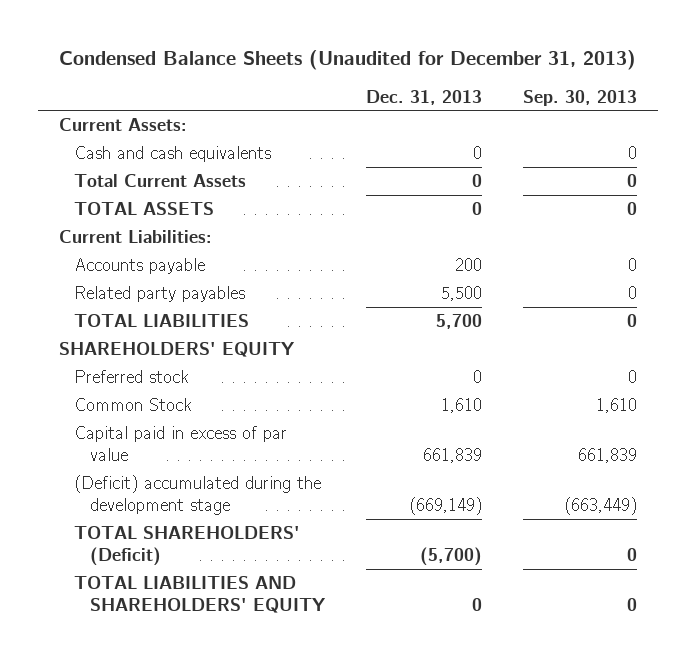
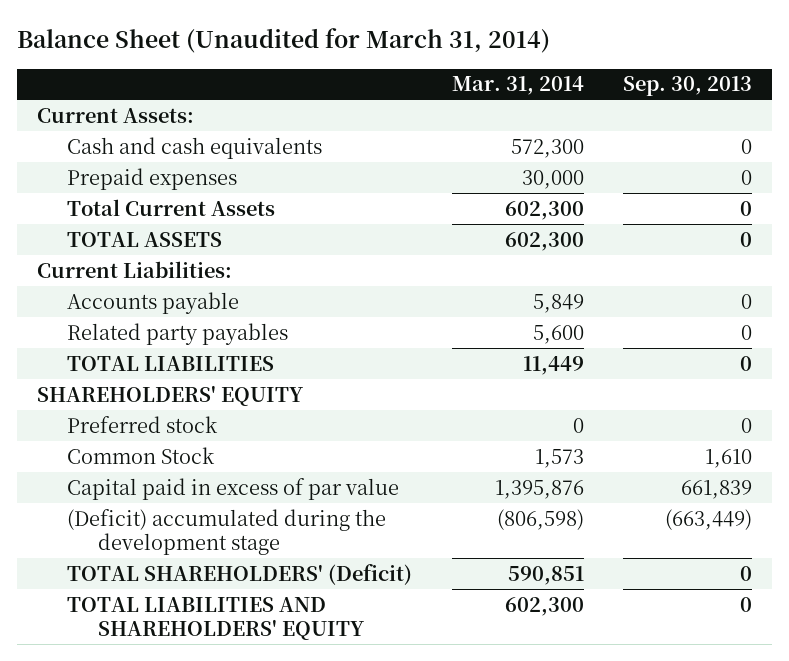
[59,50,637,71] Condensed Balance Sheets (Unaudited for December 31, 2013) -> [17,28,551,54] Balance Sheet (Unaudited for March 31, 2014)
[366,89,483,105] Dec. 31, 2013 -> none
none -> [451,76,584,96] Mar. 31, 2014
none -> [67,167,238,190] Prepaid expenses

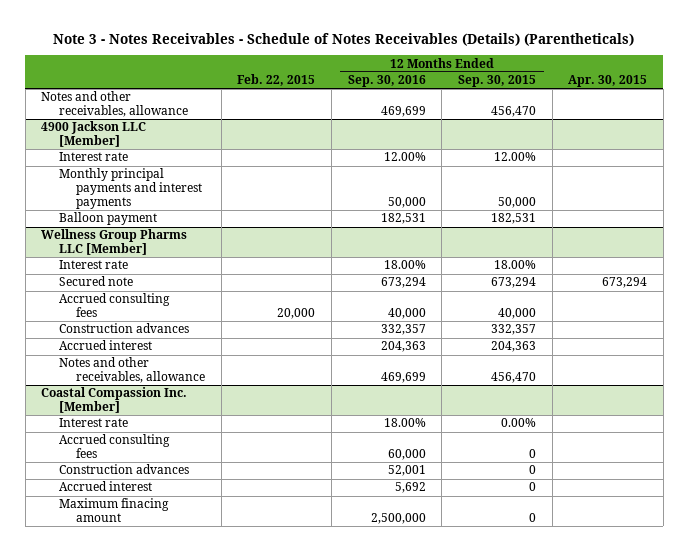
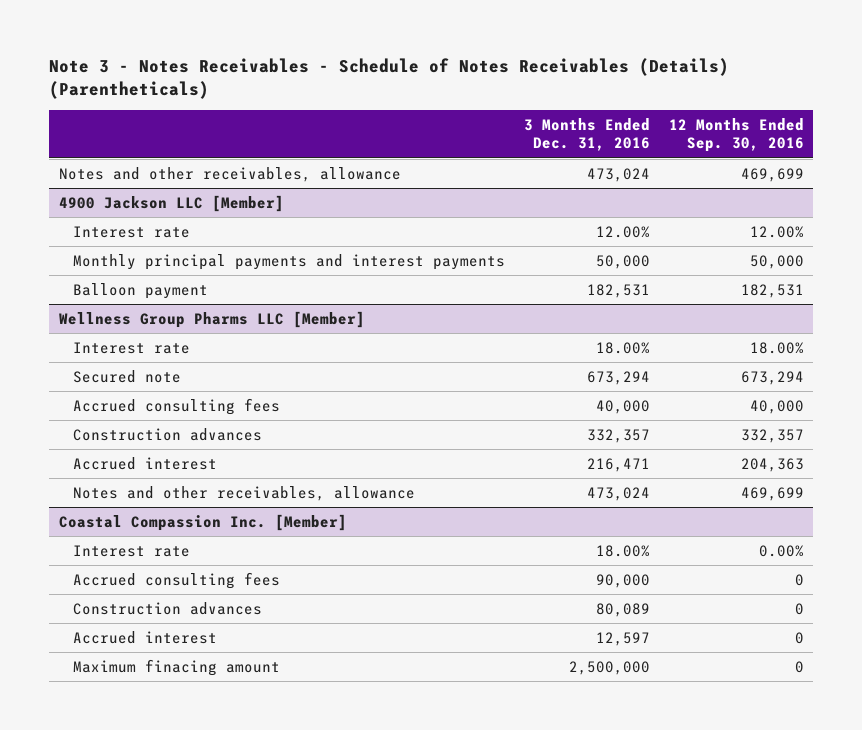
[237,74,316,87] Feb. 22, 2015 -> none
[458,75,537,88] Sep. 30, 2015 -> none
[568,75,648,88] Apr. 30, 2015 -> none
none -> [523,118,650,152] 3 Months Ended Dec. 31, 2016
[383,418,426,428] 18.00% -> [758,544,804,557] 0.00%
[387,449,426,461] 60,000 -> [794,573,804,586] 0
[387,465,426,477] 52,001 -> [794,602,804,615] 0
[394,482,426,494] 5,692 -> [794,631,804,644] 0
[370,513,426,525] 2,500,000 -> [794,660,804,673] 0

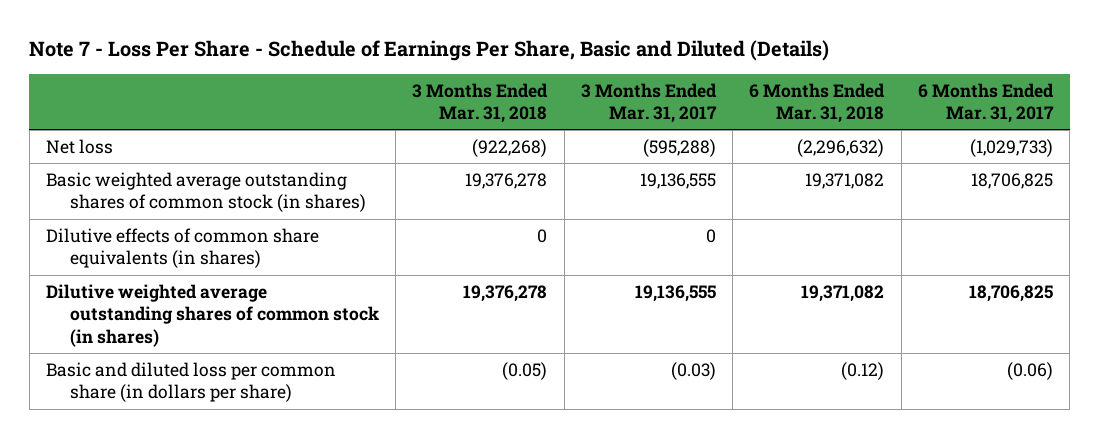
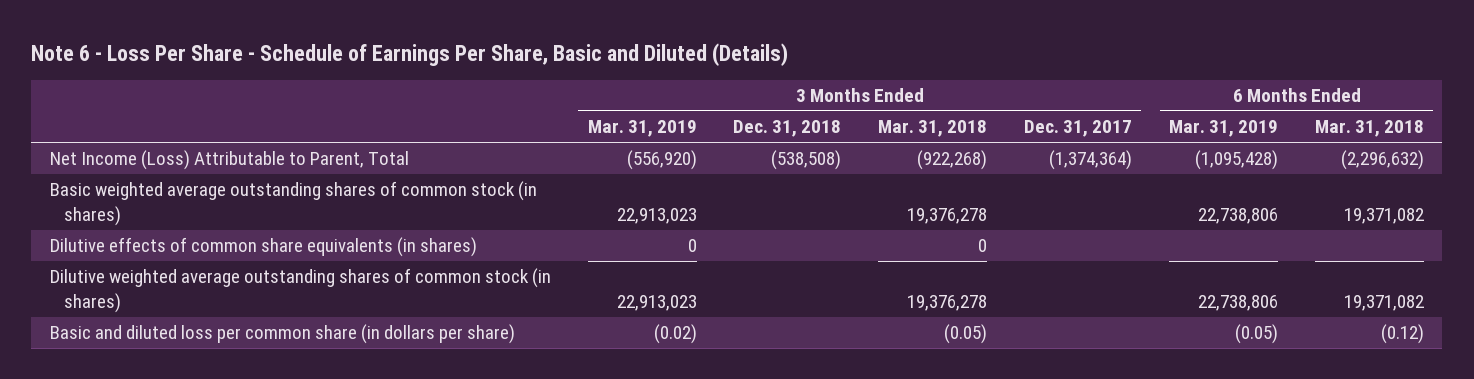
[29,40,830,62] Note 7 - Loss Per Share - Schedule of Earnings Per Share, Basic and Diluted (Details) -> [31,42,789,66] Note 6 - Loss Per Share - Schedule of Earnings Per Share, Basic and Diluted (Details)
[580,82,717,124] 3 Months Ended Mar. 31, 2017 -> none
[917,82,1054,124] 6 Months Ended Mar. 31, 2017 -> none
none -> [587,120,697,138] Mar. 31, 2019
none -> [733,120,842,138] Dec. 31, 2018
none -> [1024,120,1133,138] Dec. 31, 2017
none -> [1169,120,1279,138] Mar. 31, 2019
[45,138,113,154] Net loss -> [49,150,409,171] Net Income (Loss) Attributable to Parent, Total

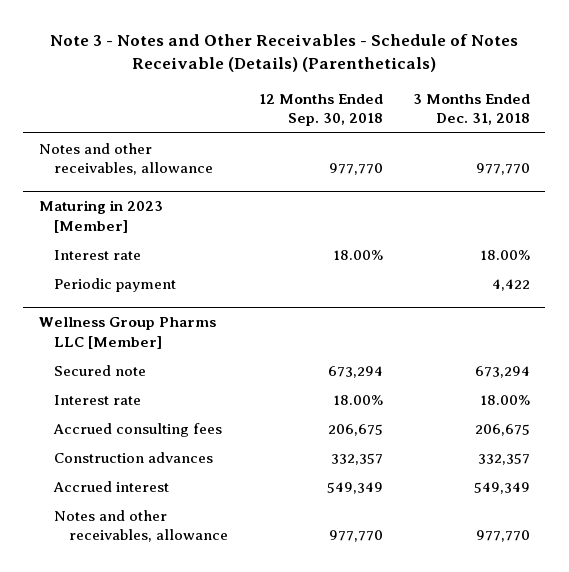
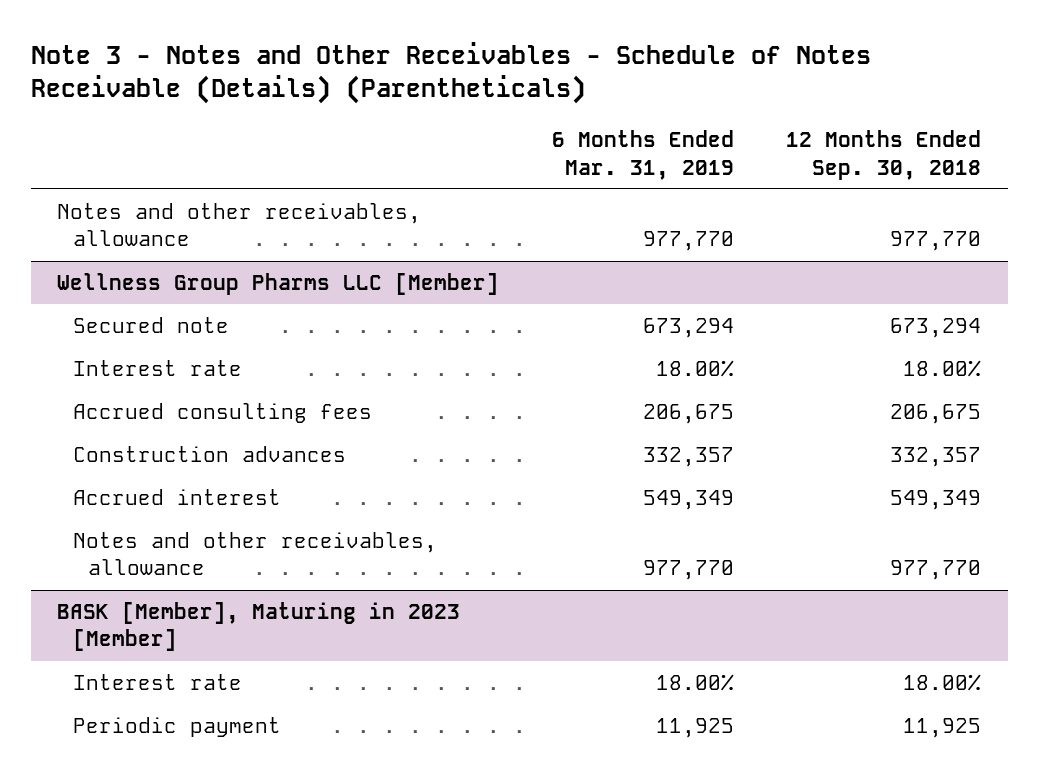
[413,93,531,126] 3 Months Ended Dec. 31, 2018 -> none
none -> [551,130,734,180] 6 Months Ended Mar. 31, 2019
[38,200,163,233] Maturing in 2023 [Member] -> none
[53,249,141,260] Interest rate -> none
[53,277,176,292] Periodic payment -> none
none -> [57,602,461,652] BASK [Member], Maturing in 2023 [Member]
none -> [72,674,242,691] Interest rate
none -> [72,717,281,738] Periodic payment

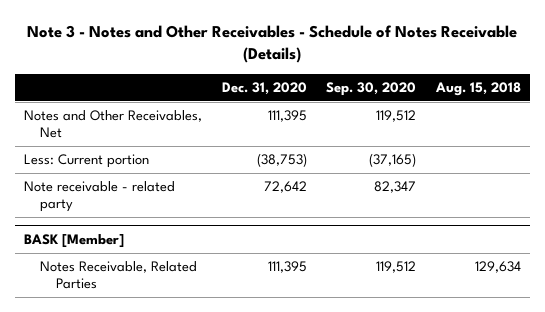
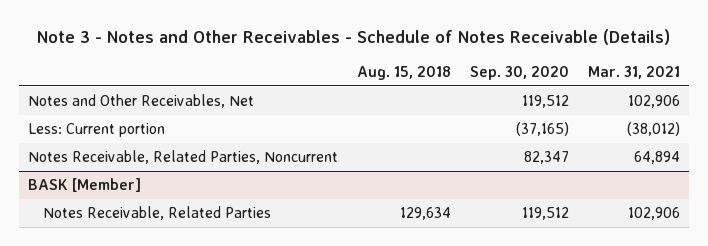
[221,81,307,95] Dec. 31, 2020 -> none
none -> [587,66,680,80] Mar. 31, 2021
[24,181,176,213] Note receivable - related party -> [28,150,339,165] Notes Receivable, Related Parties, Noncurrent

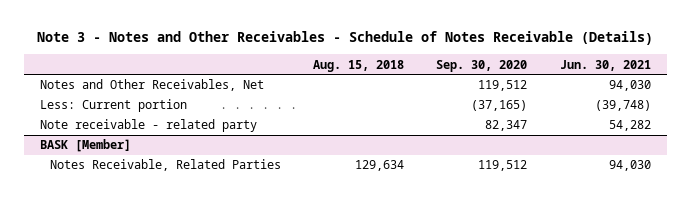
[587,66,680,80] Mar. 31, 2021 -> none
none -> [559,59,651,71] Jun. 30, 2021
[28,150,339,165] Notes Receivable, Related Parties, Noncurrent -> [40,119,258,133] Note receivable - related party

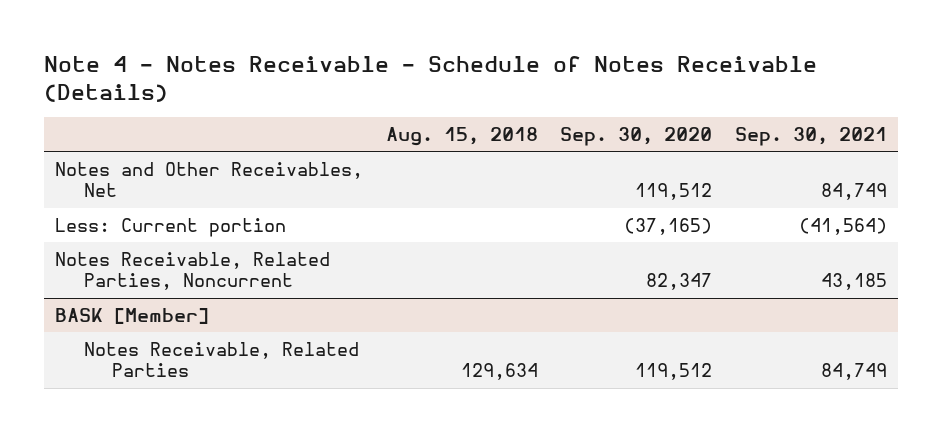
[37,31,654,46] Note 3 - Notes and Other Receivables - Schedule of Notes Receivable (Details) -> [44,55,818,102] Note 4 - Notes Receivable - Schedule of Notes Receivable (Details)
[559,59,651,71] Jun. 30, 2021 -> none
none -> [734,127,887,147] Sep. 30, 2021
[40,119,258,133] Note receivable - related party -> [55,251,331,291] Notes Receivable, Related Parties, Noncurrent

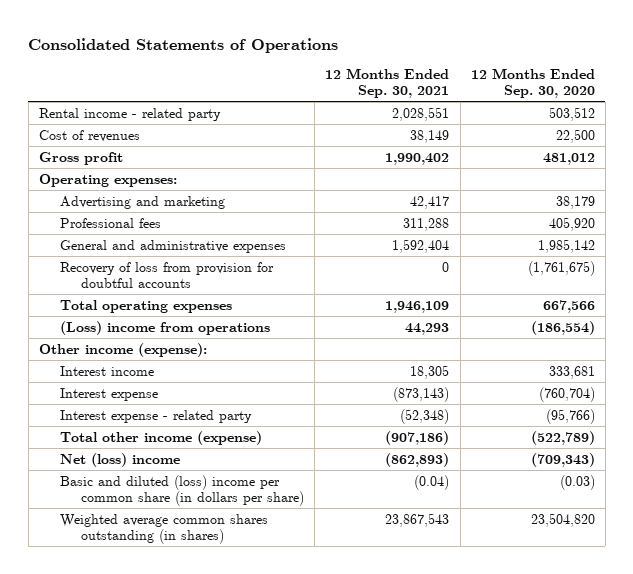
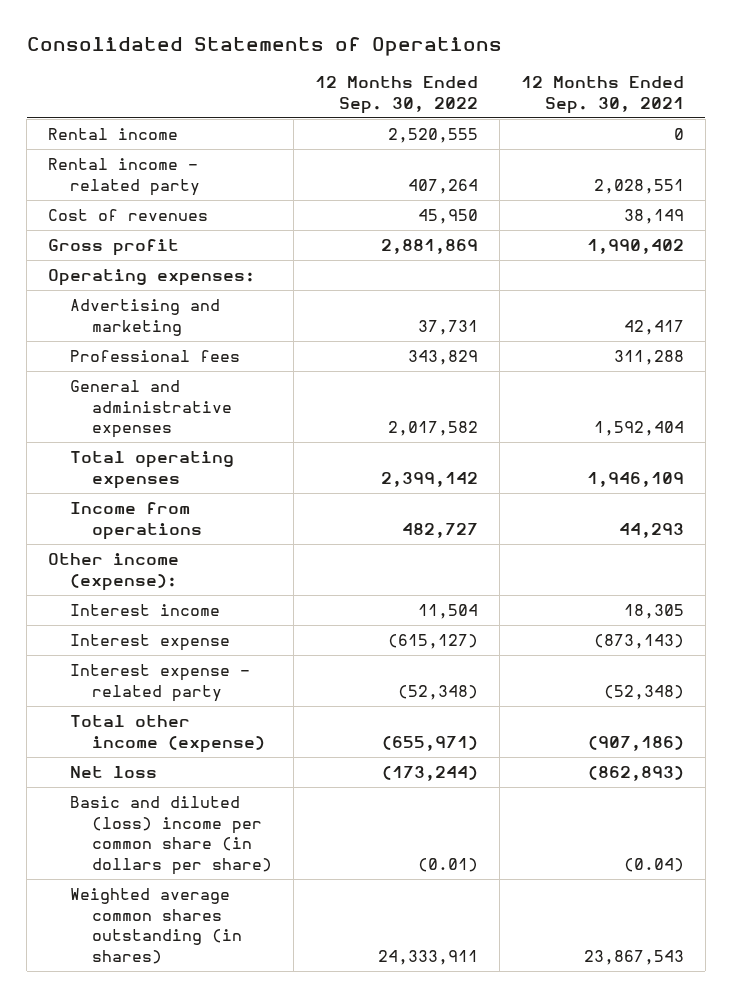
[470,68,595,99] 12 Months Ended Sep. 30, 2020 -> none
none -> [314,76,478,114] 12 Months Ended Sep. 30, 2022
none -> [48,128,179,141] Rental income
[60,261,275,288] Recovery of loss from provision for doubtful accounts -> none
[60,320,271,335] (Loss) income from operations -> [69,502,202,540] Income from operations
[60,452,181,467] Net (loss) income -> [69,766,157,779] Net loss

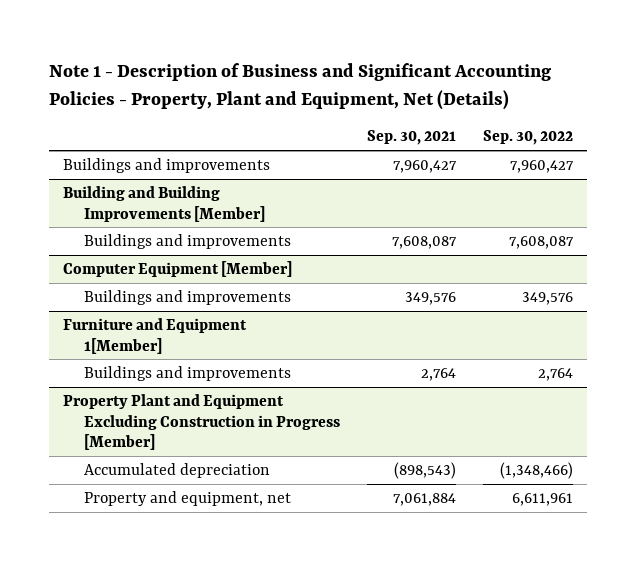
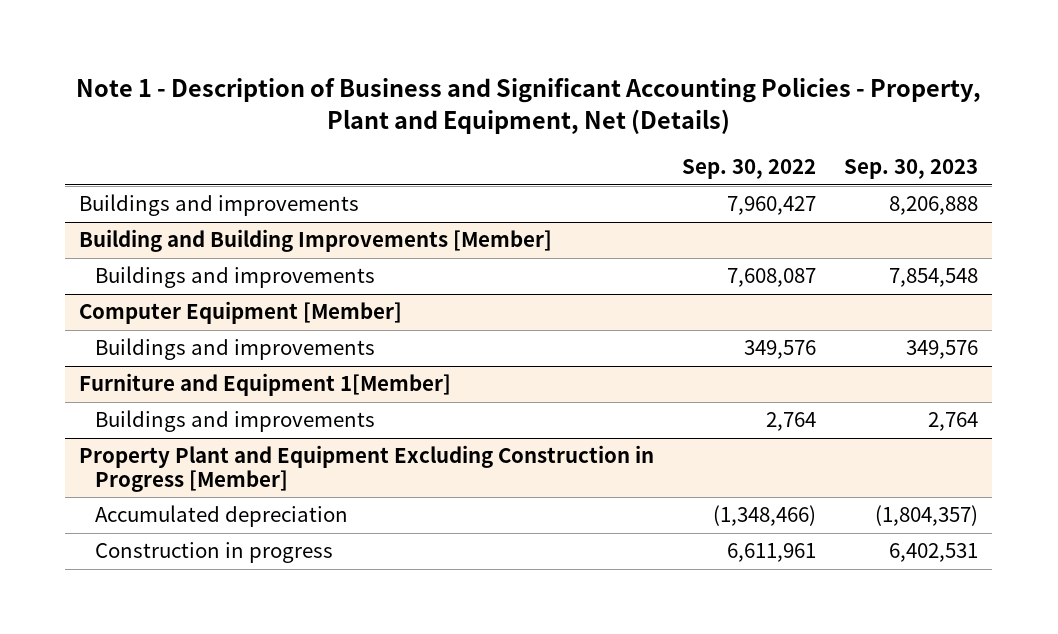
[367,130,457,146] Sep. 30, 2021 -> none
none -> [844,159,979,180] Sep. 30, 2023
[83,491,291,507] Property and equipment, net -> [95,542,334,564] Construction in progress

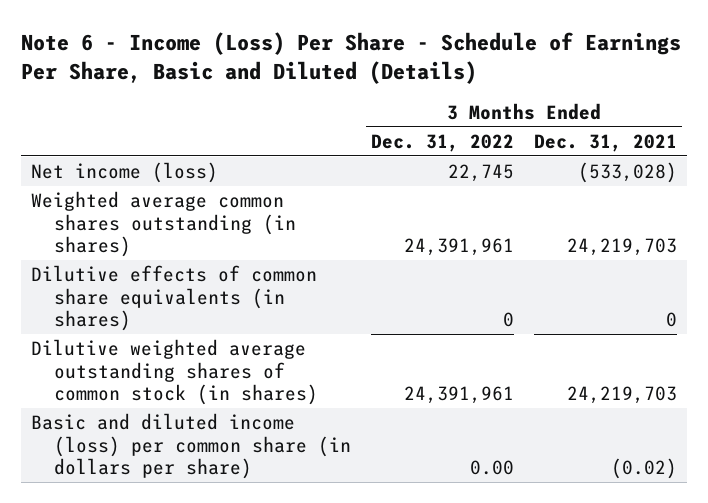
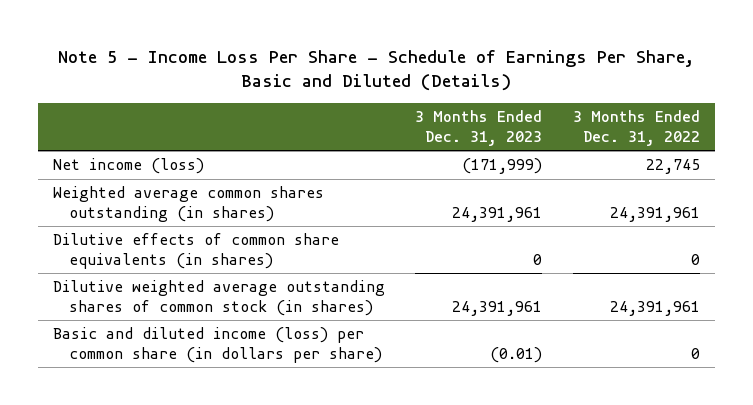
[20,31,681,85] Note 6 - Income (Loss) Per Share - Schedule of Earnings Per Share, Basic and Diluted (Details) -> [58,49,695,92] Note 5 - Income Loss Per Share - Schedule of Earnings Per Share, Basic and Diluted (Details)
[533,133,677,152] Dec. 31, 2021 -> none
none -> [415,110,543,146] 3 Months Ended Dec. 31, 2023
[469,460,514,476] 0.00 -> [690,347,700,359] 0

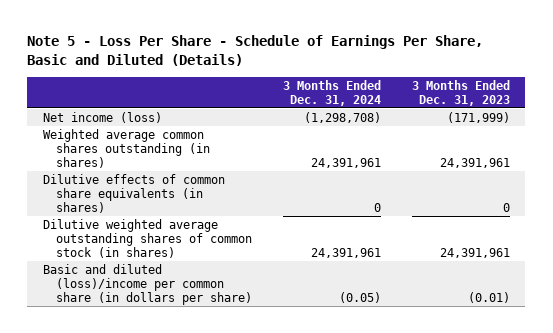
[58,49,695,92] Note 5 - Income Loss Per Share - Schedule of Earnings Per Share, Basic and Diluted (Details) -> [27,35,484,66] Note 5 - Loss Per Share - Schedule of Earnings Per Share, Basic and Diluted (Details)
[572,110,700,146] 3 Months Ended Dec. 31, 2022 -> none
none -> [282,79,381,106] 3 Months Ended Dec. 31, 2024
[53,327,382,363] Basic and diluted income (loss) per common share (in dollars per share) -> [42,264,252,306] Basic and diluted (loss)/income per common share (in dollars per share)

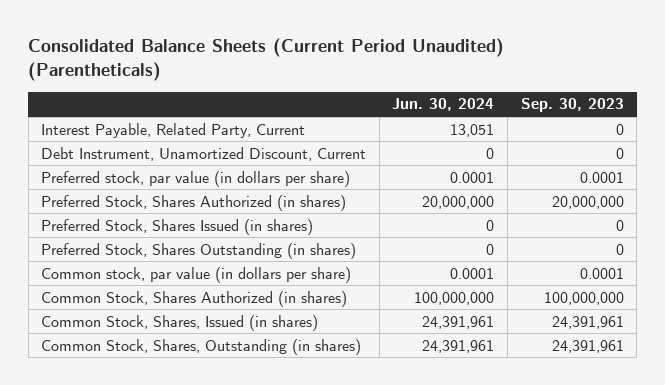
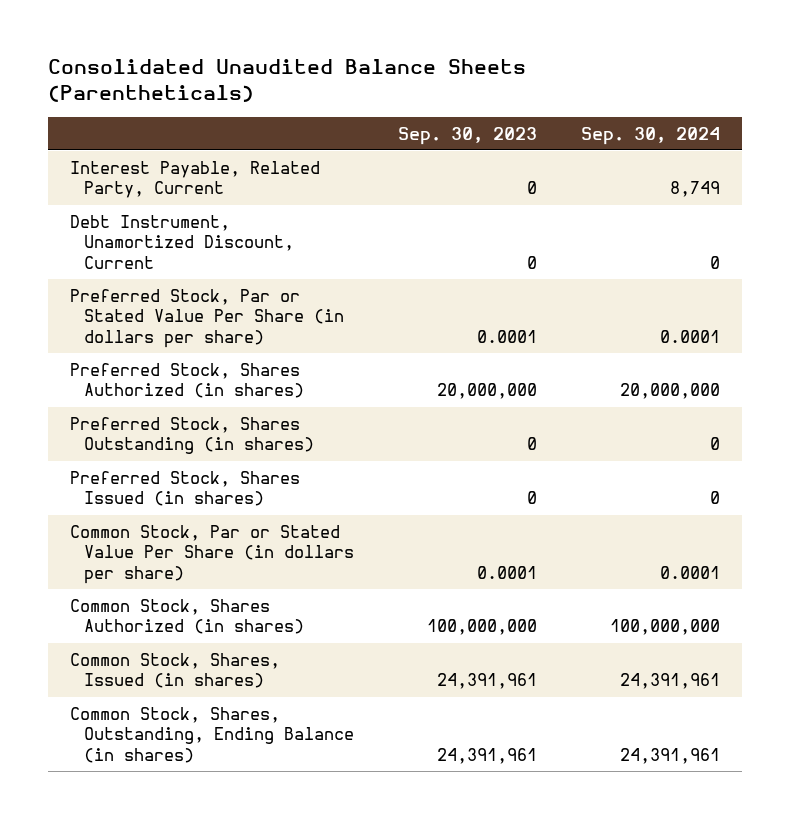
[28,38,505,82] Consolidated Balance Sheets (Current Period Unaudited) (Parentheticals) -> [48,59,527,102] Consolidated Unaudited Balance Sheets (Parentheticals)
[392,98,495,112] Jun. 30, 2024 -> none
none -> [581,126,721,145] Sep. 30, 2024
[41,170,351,187] Preferred stock, par value (in dollars per share) -> [70,288,344,348] Preferred Stock, Par or Stated Value Per Share (in dollars per share)
[41,218,314,235] Preferred Stock, Shares Issued (in shares) -> [70,470,301,507] Preferred Stock, Shares Issued (in shares)
[41,266,352,283] Common stock, par value (in dollars per share) -> [70,524,354,584] Common Stock, Par or Stated Value Per Share (in dollars per share)
[41,338,362,355] Common Stock, Shares, Outstanding (in shares) -> [70,706,354,763] Common Stock, Shares, Outstanding, Ending Balance (in shares)

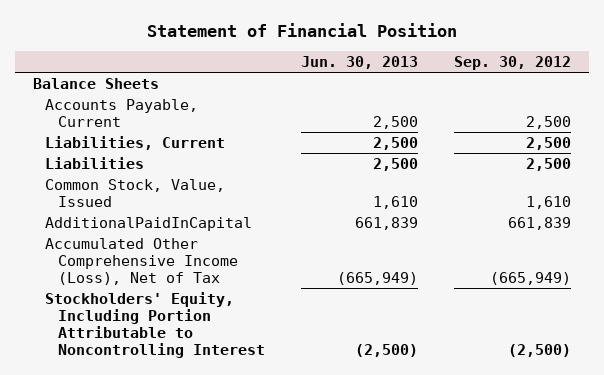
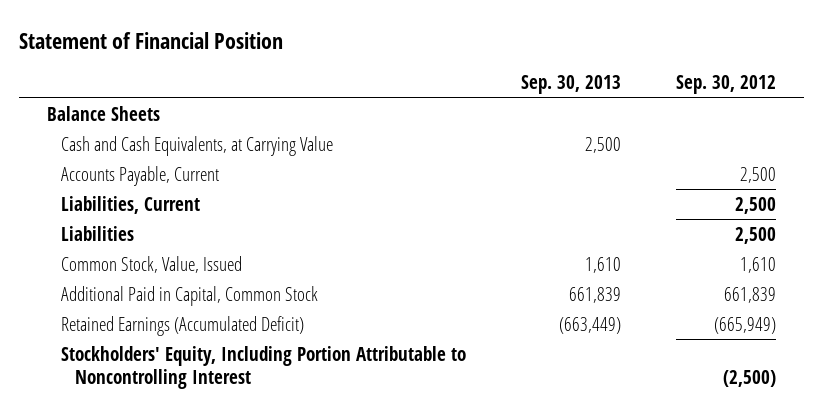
[301,55,419,69] Jun. 30, 2013 -> none
none -> [521,75,622,95] Sep. 30, 2013
none -> [61,135,334,156] Cash and Cash Equivalents, at Carrying Value
[45,216,253,231] AdditionalPaidInCapital -> [61,285,319,306] Additional Paid in Capital, Common Stock
[45,237,239,285] Accumulated Other Comprehensive Income (Loss), Net of Tax -> [61,315,305,336] Retained Earnings (Accumulated Deficit)

